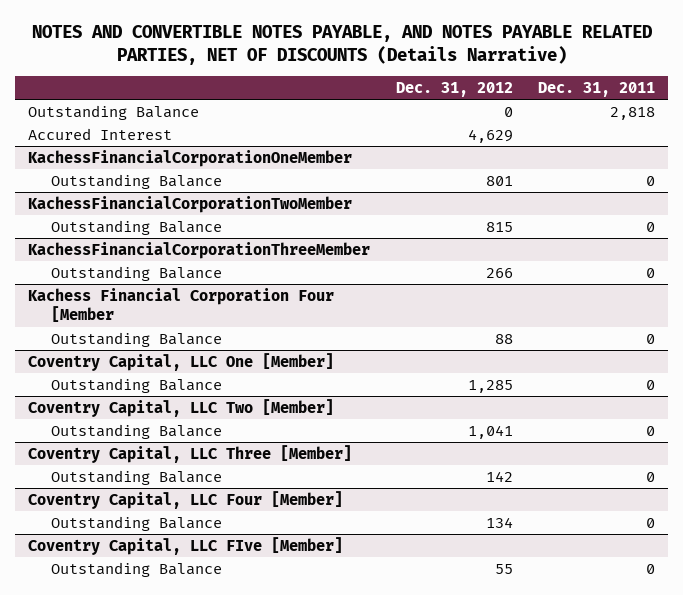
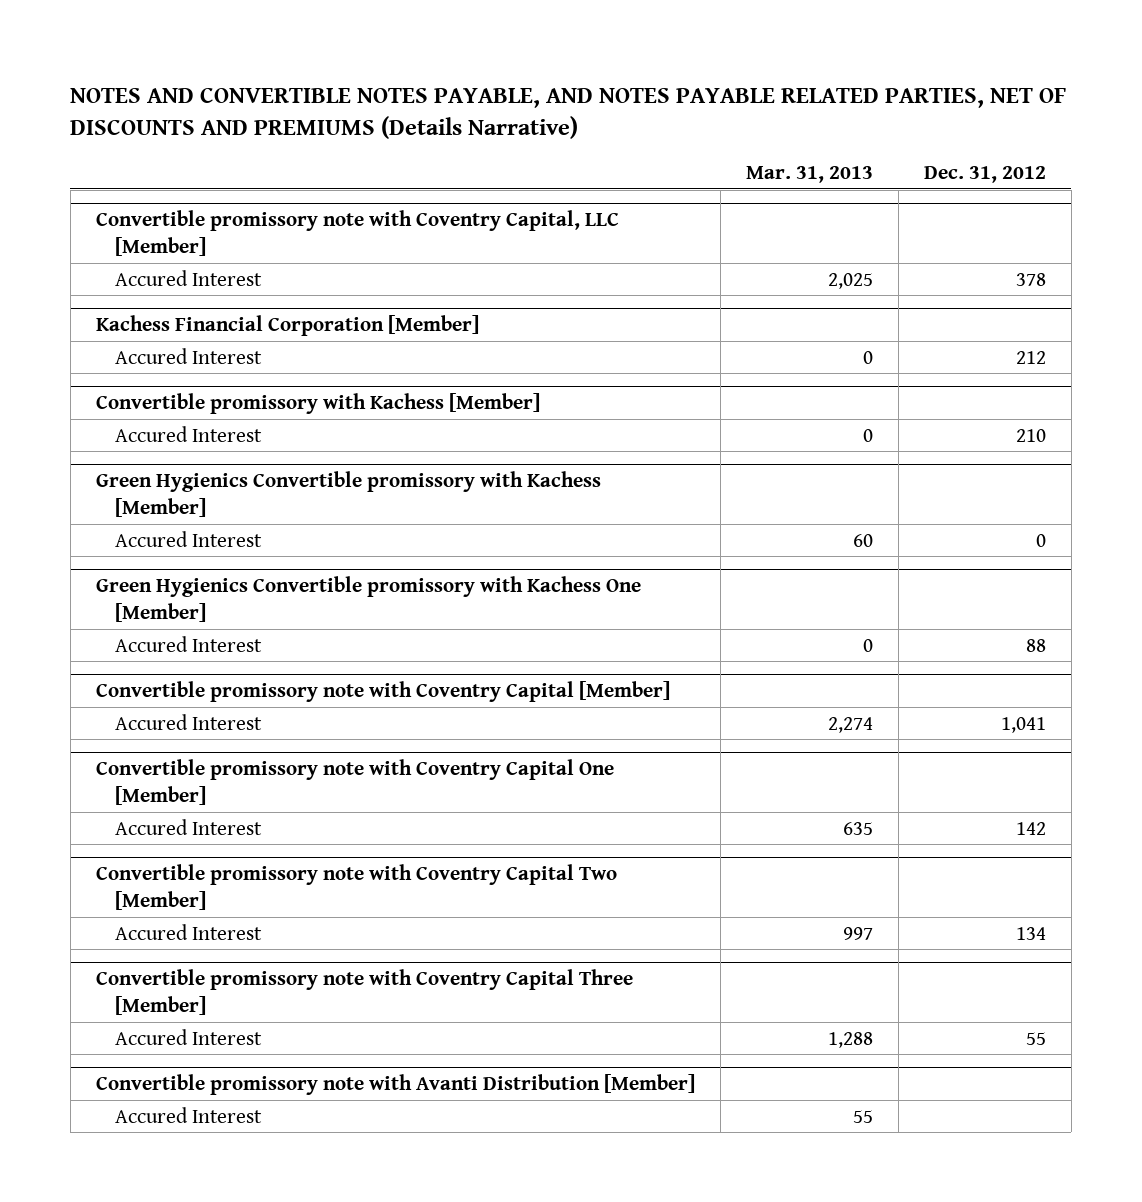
[31,25,653,66] NOTES AND CONVERTIBLE NOTES PAYABLE, AND NOTES PAYABLE RELATED PARTIES, NET OF DISCOUNTS (Details Narrative) -> [70,87,1067,140] NOTES AND CONVERTIBLE NOTES PAYABLE, AND NOTES PAYABLE RELATED PARTIES, NET OF DISCOUNTS AND PREMIUMS (Details Narrative)
[538,81,656,97] Dec. 31, 2011 -> none
none -> [745,166,873,184] Mar. 31, 2013
[27,104,199,120] Outstanding Balance -> none
[27,149,352,167] KachessFinancialCorporationOneMember -> none
[51,173,223,189] Outstanding Balance -> none
[27,195,352,213] KachessFinancialCorporationTwoMember -> none
[51,219,223,235] Outstanding Balance -> none
[27,241,370,259] KachessFinancialCorporationThreeMember -> none
[51,265,223,281] Outstanding Balance -> none
[51,331,223,347] Outstanding Balance -> none
[27,352,334,371] Coventry Capital, LLC One [Member] -> none
[51,377,223,393] Outstanding Balance -> none
[27,398,334,417] Coventry Capital, LLC Two [Member] -> none
[27,444,352,463] Coventry Capital, LLC Three [Member] -> none
[27,490,343,509] Coventry Capital, LLC Four [Member] -> none
[27,536,343,555] Coventry Capital, LLC FIve [Member] -> none
[51,561,223,577] Outstanding Balance -> none
none -> [95,210,619,257] Convertible promissory note with Coventry Capital, LLC [Member]
[467,128,513,143] 4,629 -> [1015,272,1046,286] 378
[27,287,334,323] Kachess Financial Corporation Four [Member -> [95,315,479,337] Kachess Financial Corporation [Member]
none -> [114,347,262,364] Accured Interest
none -> [95,393,540,415] Convertible promissory with Kachess [Member]
none -> [114,425,262,442] Accured Interest
none -> [95,471,601,518] Green Hygienics Convertible promissory with Kachess [Member]
none -> [114,530,262,547] Accured Interest
none -> [95,576,641,623] Green Hygienics Convertible promissory with Kachess One [Member]
none -> [114,635,262,652] Accured Interest
none -> [95,681,670,703] Convertible promissory note with Coventry Capital [Member]
[51,423,223,439] Outstanding Balance -> [114,713,262,730] Accured Interest
none -> [95,759,614,806] Convertible promissory note with Coventry Capital One [Member]
[51,469,223,485] Outstanding Balance -> [114,818,262,835] Accured Interest
none -> [95,864,617,911] Convertible promissory note with Coventry Capital Two [Member]
[51,515,223,531] Outstanding Balance -> [114,923,262,940] Accured Interest
none -> [95,969,633,1016] Convertible promissory note with Coventry Capital Three [Member]
none -> [114,1028,262,1045] Accured Interest
none -> [95,1074,695,1096] Convertible promissory note with Avanti Distribution [Member]
none -> [114,1106,262,1123] Accured Interest

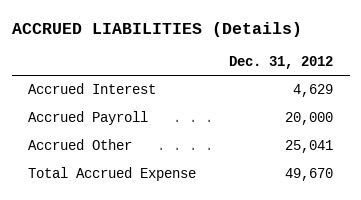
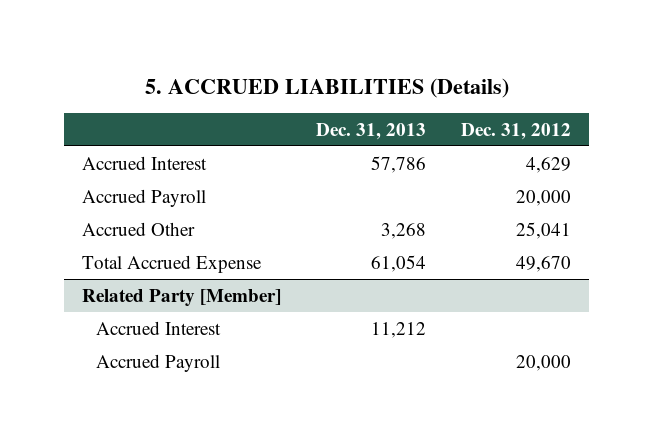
[11,21,302,37] ACCRUED LIABILITIES (Details) -> [144,77,509,98] 5. ACCRUED LIABILITIES (Details)
none -> [316,122,427,140] Dec. 31, 2013
none -> [81,288,281,306] Related Party [Member]
none -> [95,320,221,335] Accrued Interest
none -> [95,353,220,372] Accrued Payroll

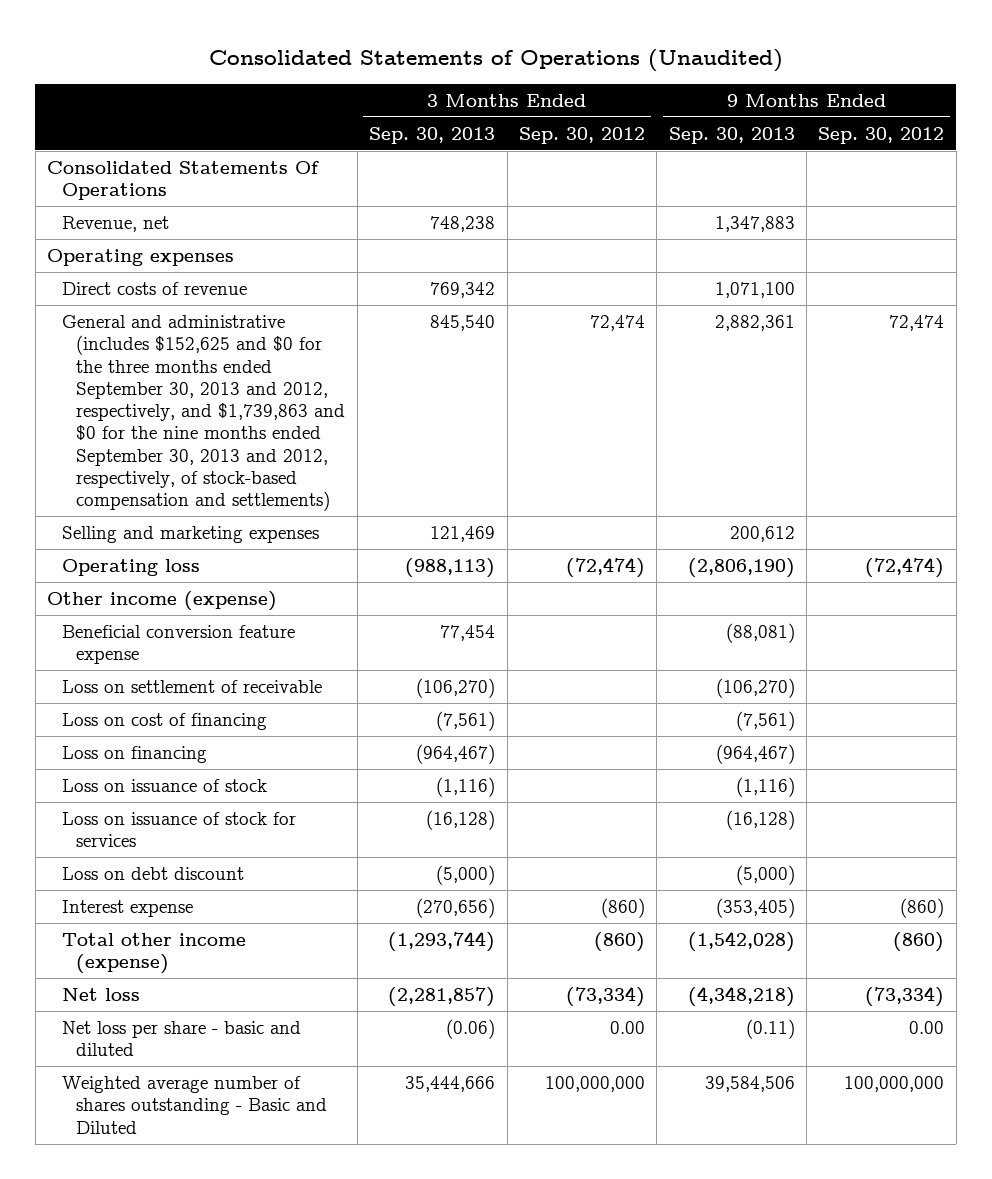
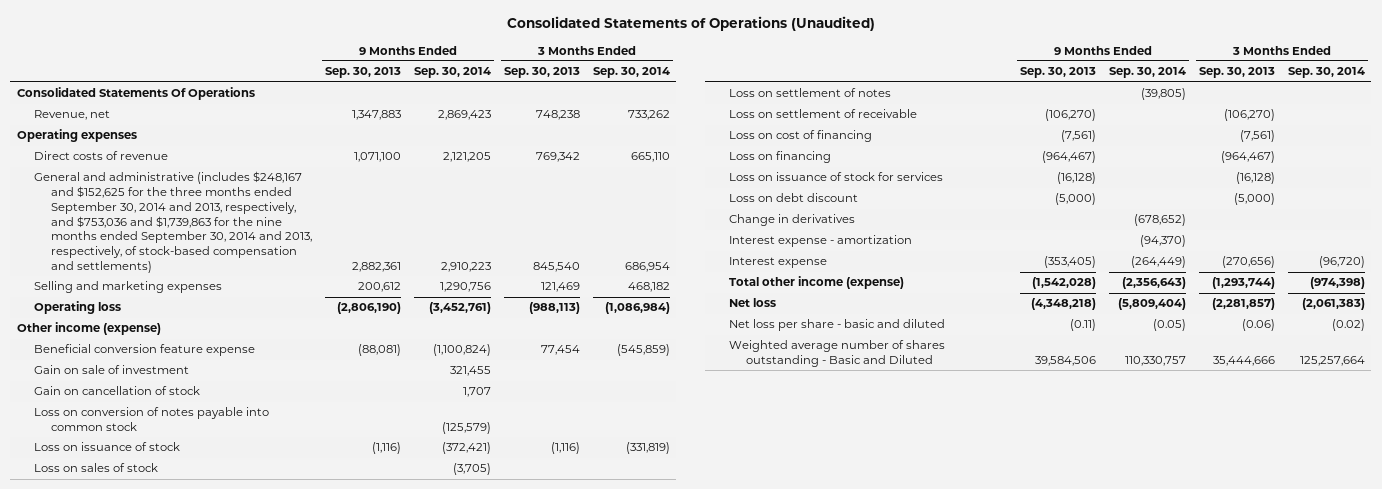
[518,126,645,144] Sep. 30, 2012 -> none
[818,126,945,144] Sep. 30, 2012 -> none
none -> [413,67,491,79] Sep. 30, 2014
none -> [592,67,670,79] Sep. 30, 2014
[61,315,346,512] General and administrative (includes $152,625 and $0 for the three months ended September 30, 2013 and 2012, respectively, and $1,739,863 and $0 for the nine months ended September 30, 2013 and 2012, respectively, of stock-based compensation and settlements) -> [33,171,313,273] General and administrative (includes $248,167 and $152,625 for the three months ended September 30, 2014 and 2013, respectively, and $753,036 and $1,739,863 for the nine months ended September 30, 2014 and 2013, respectively, of stock-based compensation and settlements)
none -> [33,365,189,375] Gain on sale of investment
none -> [33,386,200,396] Gain on cancellation of stock
none -> [33,407,269,432] Loss on conversion of notes payable into common stock
[61,779,267,793] Loss on issuance of stock -> [33,442,180,452] Loss on issuance of stock
none -> [33,463,158,473] Loss on sales of stock
none -> [729,88,892,98] Loss on settlement of notes
none -> [729,214,856,227] Change in derivatives
none -> [729,235,913,248] Interest expense - amortization

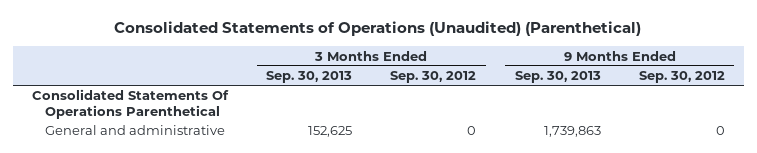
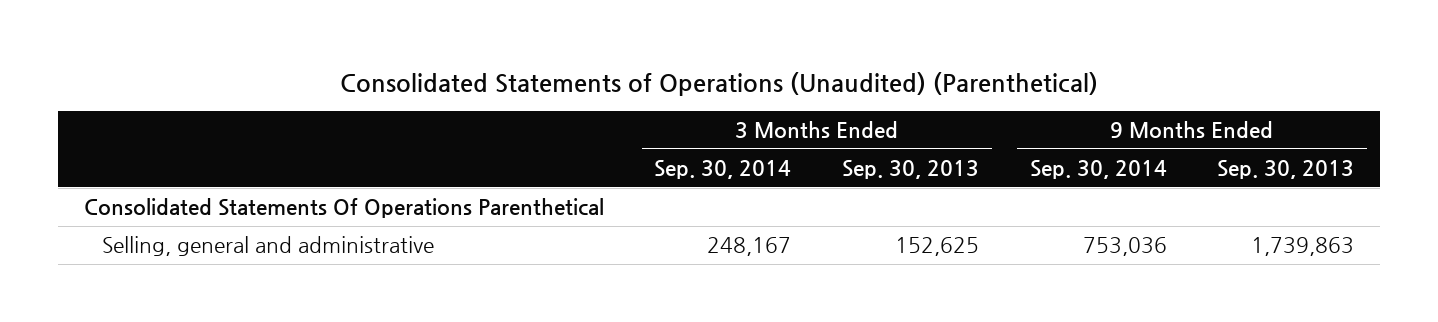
[390,70,477,83] Sep. 30, 2012 -> none
[638,70,725,83] Sep. 30, 2012 -> none
none -> [654,160,792,180] Sep. 30, 2014
none -> [1029,160,1167,180] Sep. 30, 2014
[44,125,225,136] General and administrative -> [102,236,435,257] Selling, general and administrative

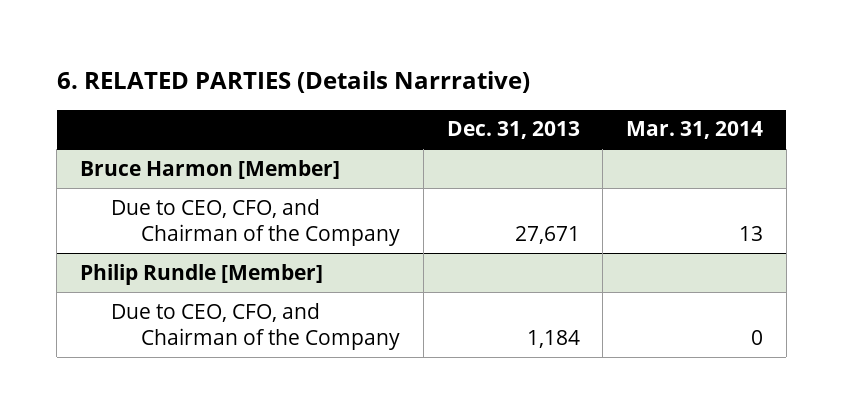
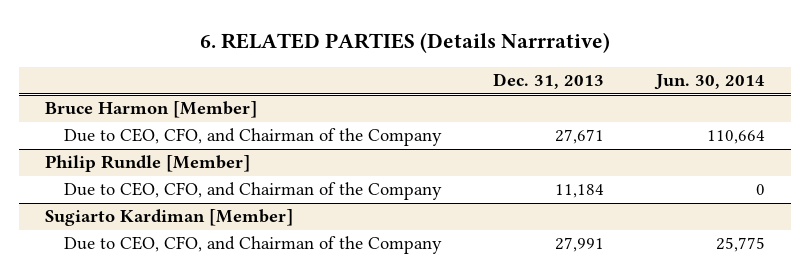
[625,121,763,140] Mar. 31, 2014 -> none
none -> [653,74,765,91] Jun. 30, 2014
[526,329,580,348] 1,184 -> [555,184,605,199] 11,184
none -> [45,209,294,227] Sugiarto Kardiman [Member]
none -> [64,236,443,255] Due to CEO, CFO, and Chairman of the Company

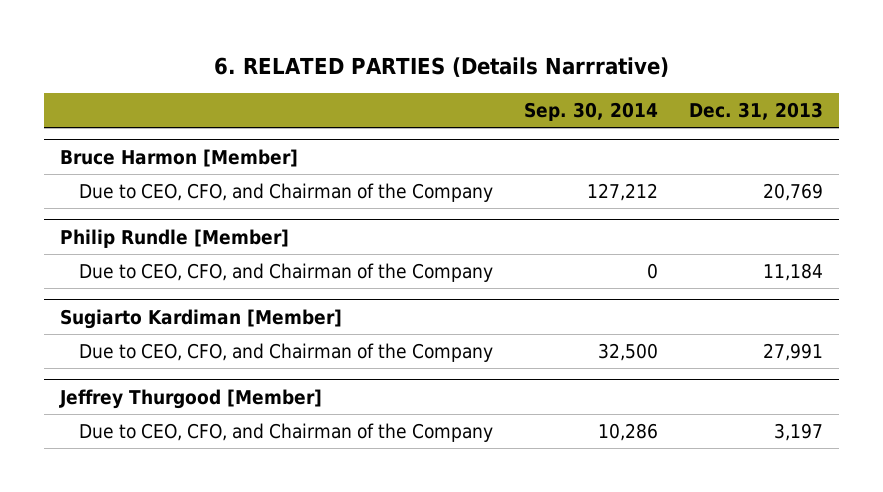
[653,74,765,91] Jun. 30, 2014 -> none
none -> [523,101,658,121] Sep. 30, 2014
[555,129,605,145] 27,671 -> [763,183,824,202] 20,769
none -> [58,389,322,410] Jeffrey Thurgood [Member]
none -> [78,423,493,443] Due to CEO, CFO, and Chairman of the Company

